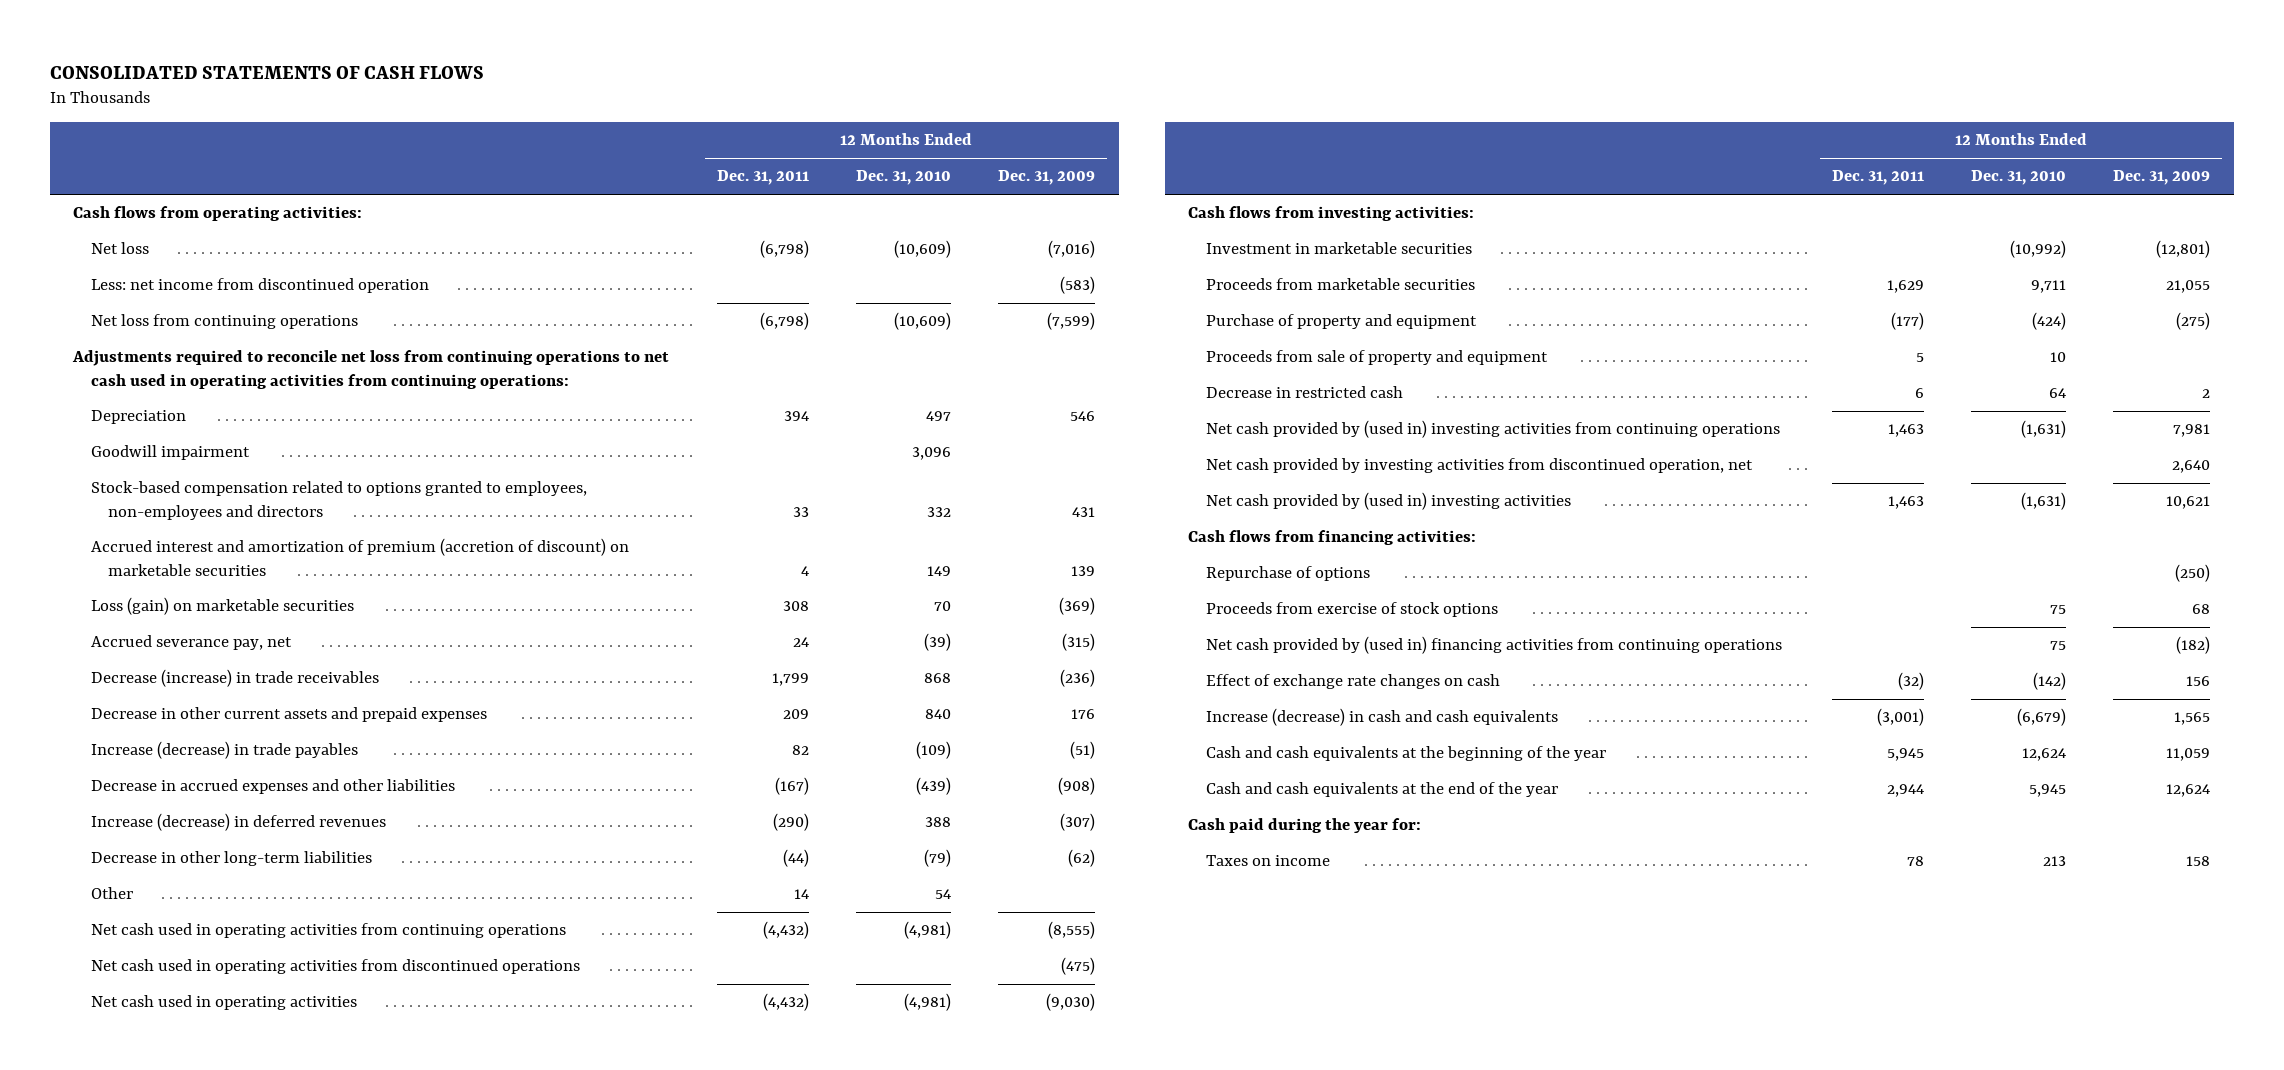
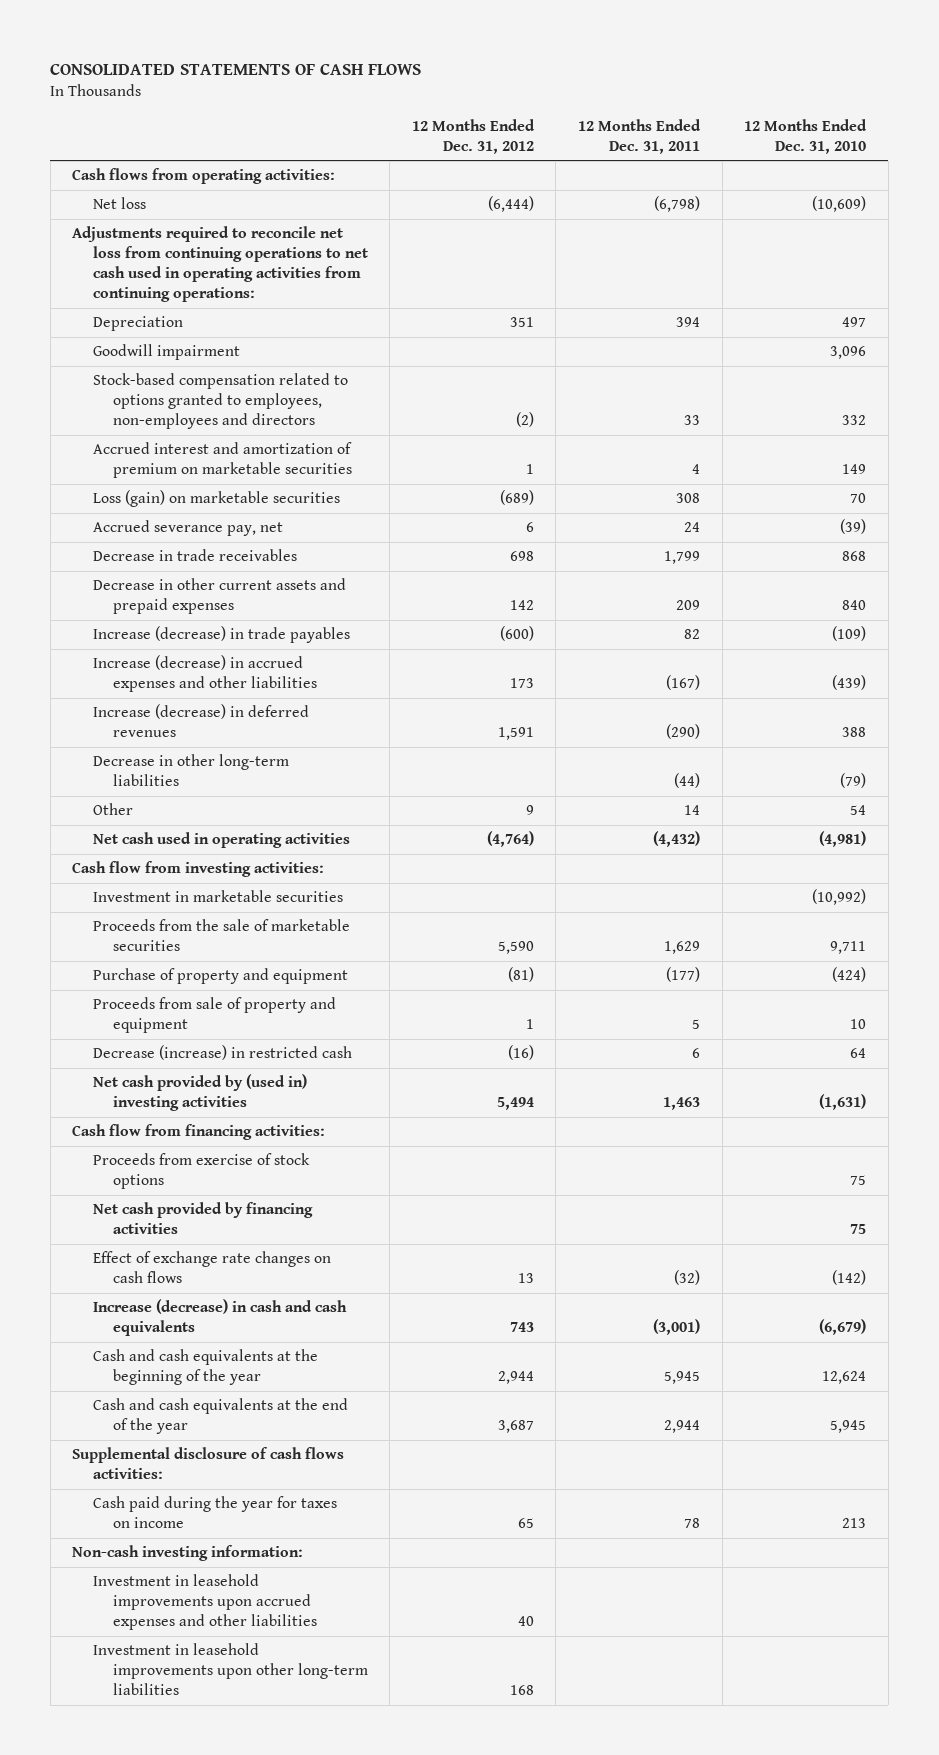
[998,170,1096,186] Dec. 31, 2009 -> none
none -> [411,118,535,154] 12 Months Ended Dec. 31, 2012
[90,278,429,294] Less: net income from discontinued operation -> none
[90,314,358,330] Net loss from continuing operations -> none
[90,538,629,576] Accrued interest and amortization of premium (accretion of discount) on marketable securities -> [92,442,352,479] Accrued interest and amortization of premium on marketable securities
[90,669,379,688] Decrease (increase) in trade receivables -> [92,549,297,562] Decrease in trade receivables
[90,779,455,795] Decrease in accrued expenses and other liabilities -> [92,655,317,693] Increase (decrease) in accrued expenses and other liabilities
[90,923,566,939] Net cash used in operating activities from continuing operations -> none
[90,959,580,975] Net cash used in operating activities from discontinued operations -> none
[1188,206,1475,222] Cash flows from investing activities: -> [72,861,325,878] Cash flow from investing activities:
[1205,278,1475,291] Proceeds from marketable securities -> [92,919,350,952] Proceeds from the sale of marketable securities
[1205,420,1780,439] Net cash provided by (used in) investing activities from continuing operations -> none
[1205,458,1753,474] Net cash provided by investing activities from discontinued operation, net -> none
[1205,386,1403,399] Decrease in restricted cash -> [92,1045,352,1061] Decrease (increase) in restricted cash
[1205,566,1370,582] Repurchase of options -> none
[1188,530,1477,546] Cash flows from financing activities: -> [72,1124,326,1141] Cash flow from financing activities:
[1205,636,1782,655] Net cash provided by (used in) financing activities from continuing operations -> [92,1202,313,1235] Net cash provided by financing activities
[1205,674,1500,690] Effect of exchange rate changes on cash -> [92,1251,331,1284] Effect of exchange rate changes on cash flows
[1188,818,1422,834] Cash paid during the year for: -> none
none -> [72,1447,345,1480] Supplemental disclosure of cash flows activities:
[1205,855,1330,867] Taxes on income -> [92,1496,337,1529] Cash paid during the year for taxes on income
none -> [72,1545,304,1562] Non-cash investing information:
none -> [92,1574,317,1631] Investment in leasehold improvements upon accrued expenses and other liabilities
none -> [92,1643,368,1696] Investment in leasehold improvements upon other long-term liabilities

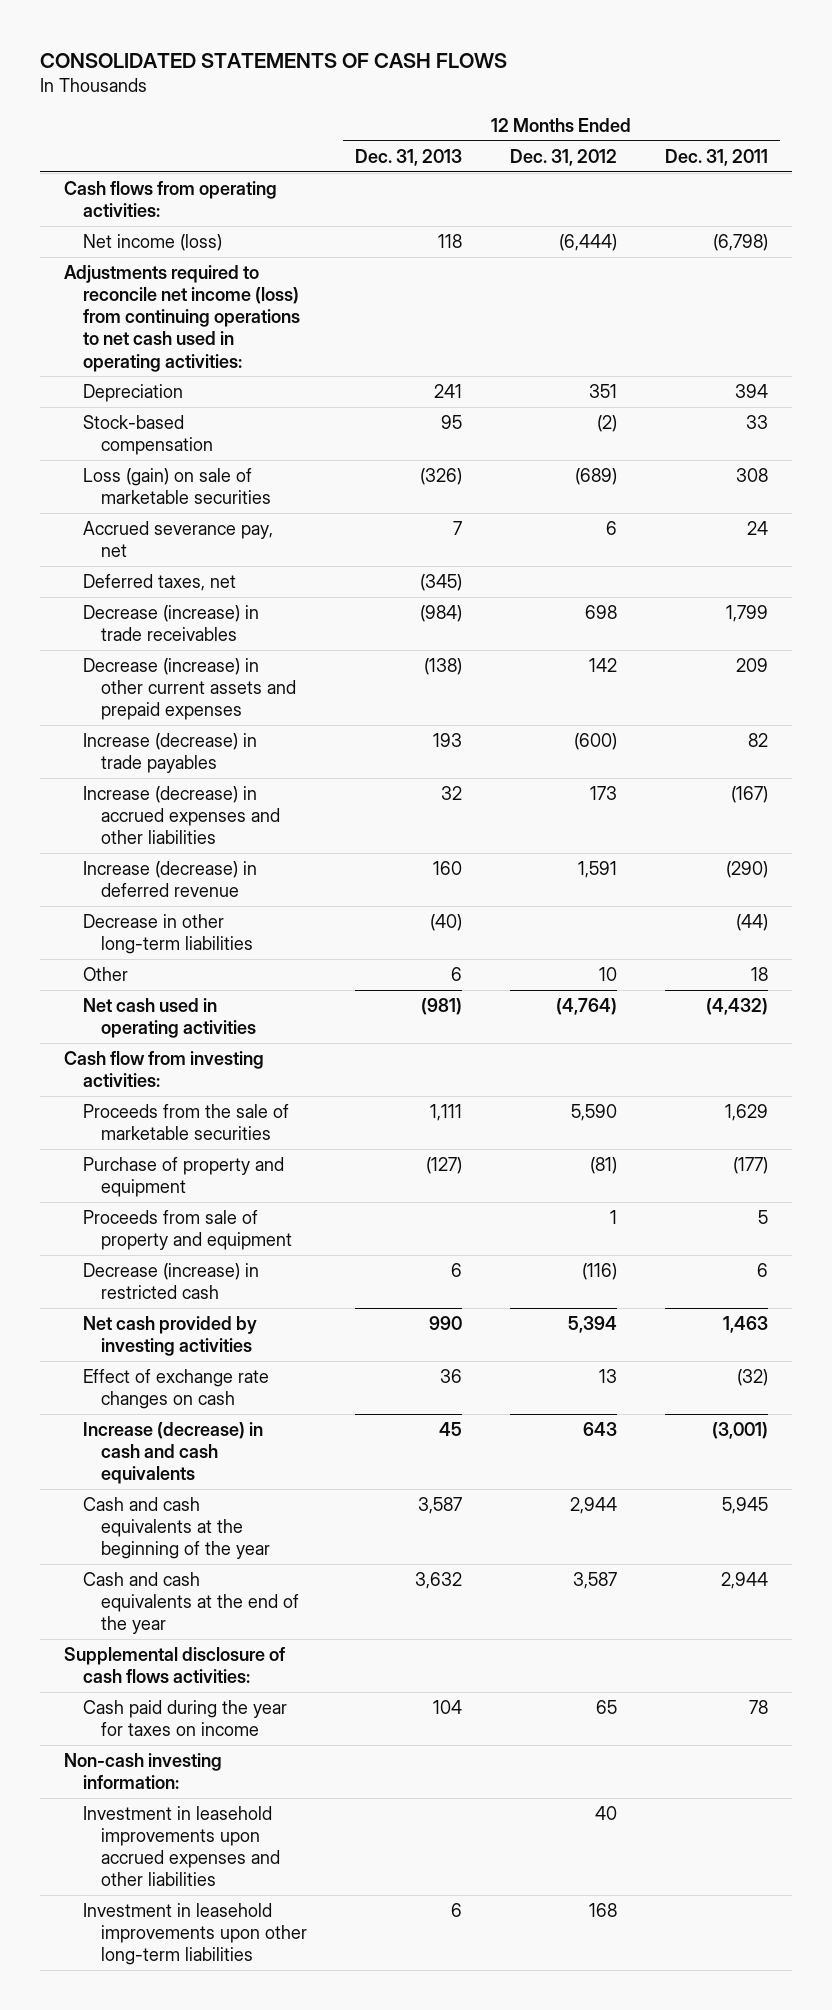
[744,118,868,154] 12 Months Ended Dec. 31, 2010 -> none
none -> [355,148,463,166] Dec. 31, 2013
[92,197,146,210] Net loss -> [82,233,222,251] Net income (loss)
[72,226,368,303] Adjustments required to reconcile net loss from continuing operations to net cash used in operating activities from continuing operations: -> [63,264,300,372] Adjustments required to reconcile net income (loss) from continuing operations to net cash used in operating activities:
[92,344,240,361] Goodwill impairment -> none
[92,442,352,479] Accrued interest and amortization of premium on marketable securities -> none
[92,373,348,430] Stock-based compensation related to options granted to employees, non-employees and directors -> [82,414,214,456] Stock-based compensation
[92,490,340,508] Loss (gain) on marketable securities -> [82,467,272,505] Loss (gain) on sale of marketable securities
none -> [82,573,236,591] Deferred taxes, net
[92,549,297,562] Decrease in trade receivables -> [82,604,259,642] Decrease (increase) in trade receivables
[92,578,346,615] Decrease in other current assets and prepaid expenses -> [82,657,297,721] Decrease (increase) in other current assets and prepaid expenses
[92,704,309,738] Increase (decrease) in deferred revenues -> [82,860,257,898] Increase (decrease) in deferred revenue
[525,805,534,816] 9 -> [598,966,617,981] 10
[683,805,700,816] 14 -> [750,966,768,981] 18
[92,890,343,903] Investment in marketable securities -> none
[72,1124,326,1141] Cash flow from financing activities: -> none
[92,1153,310,1190] Proceeds from exercise of stock options -> none
[92,1202,313,1235] Net cash provided by financing activities -> none
[507,1045,534,1061] (16) -> [581,1262,617,1280] (116)
[92,1074,307,1112] Net cash provided by (used in) investing activities -> [82,1315,257,1357] Net cash provided by investing activities
[496,1097,534,1111] 5,494 -> [567,1315,617,1333] 5,394
[92,1251,331,1284] Effect of exchange rate changes on cash flows -> [82,1368,269,1410] Effect of exchange rate changes on cash
[509,1322,534,1333] 743 -> [582,1421,617,1436] 643
[497,1420,534,1434] 3,687 -> [572,1571,617,1589] 3,587

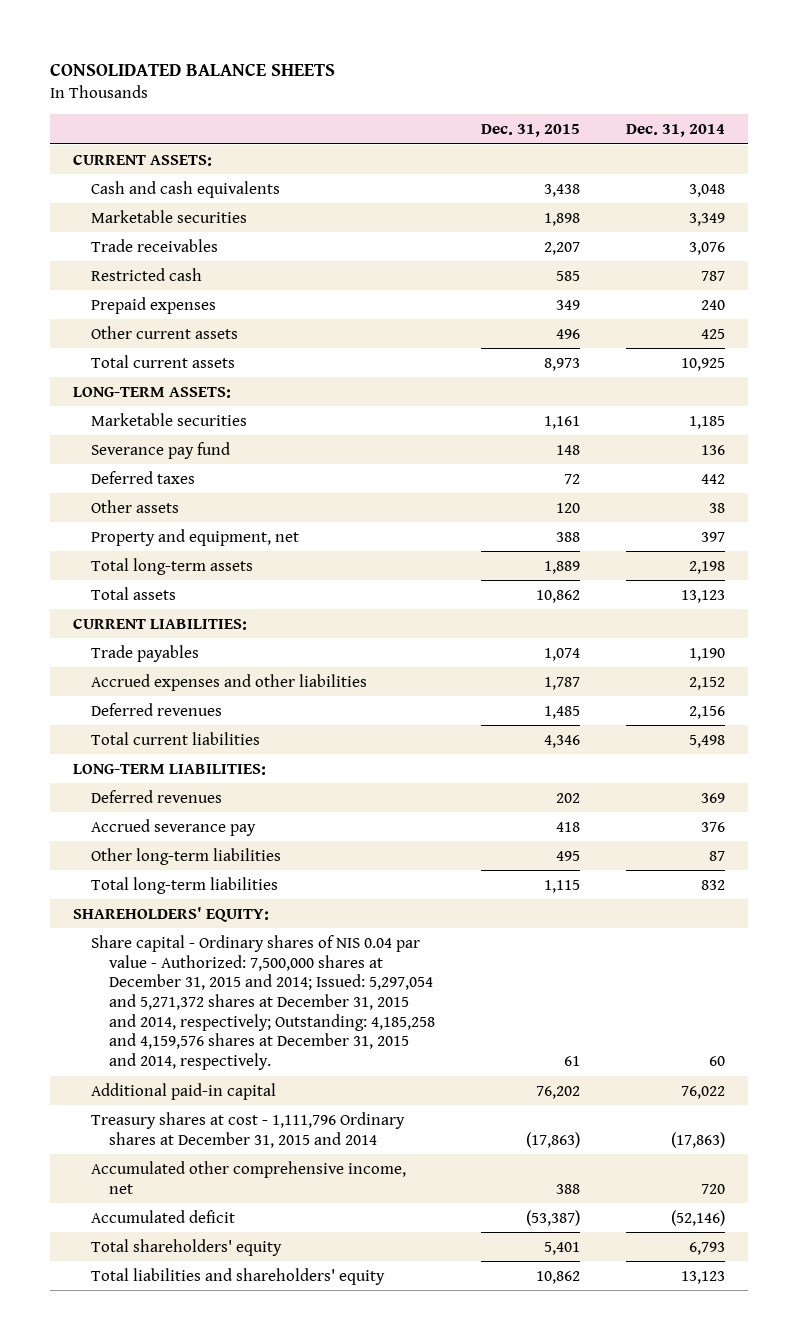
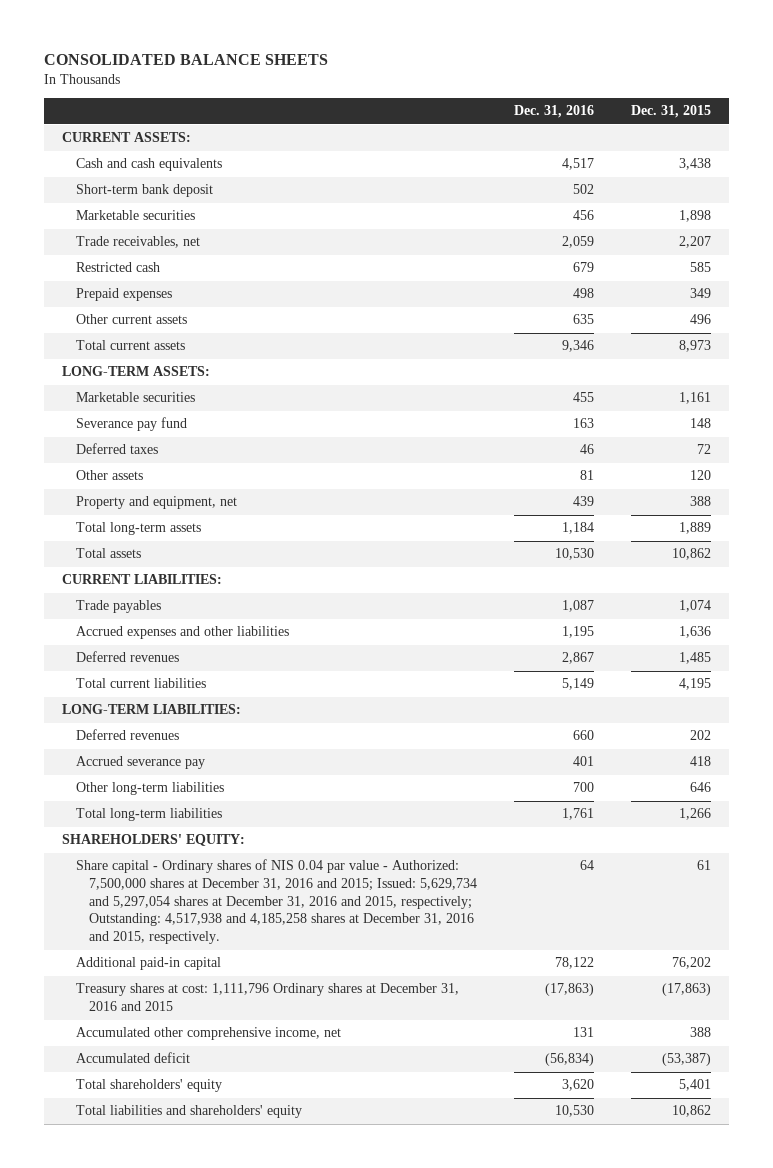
[625,124,725,138] Dec. 31, 2014 -> none
none -> [513,105,594,119] Dec. 31, 2016
none -> [75,184,213,198] Short-term bank deposit
[90,238,218,252] Trade receivables -> [75,236,200,249] Trade receivables, net
[543,676,580,690] 1,787 -> [678,626,711,639] 1,636
[543,734,580,748] 4,346 -> [678,678,711,691] 4,195
[555,850,580,861] 495 -> [689,782,711,793] 646
[543,879,580,893] 1,115 -> [678,808,711,821] 1,266
[90,934,435,1071] Share capital - Ordinary shares of NIS 0.04 par value - Authorized: 7,500,000 shares at December 31, 2015 and 2014; Issued: 5,297,054 and 5,271,372 shares at December 31, 2015 and 2014, respectively; Outstanding: 4,185,258 and 4,159,576 shares at December 31, 2015 and 2014, respectively. -> [75,859,477,945] Share capital - Ordinary shares of NIS 0.04 par value - Authorized: 7,500,000 shares at December 31, 2016 and 2015; Issued: 5,629,734 and 5,297,054 shares at December 31, 2016 and 2015, respectively; Outstanding: 4,517,938 and 4,185,258 shares at December 31, 2016 and 2015, respectively.
[90,1111,405,1148] Treasury shares at cost - 1,111,796 Ordinary shares at December 31, 2015 and 2014 -> [75,983,459,1012] Treasury shares at cost: 1,111,796 Ordinary shares at December 31, 2016 and 2015

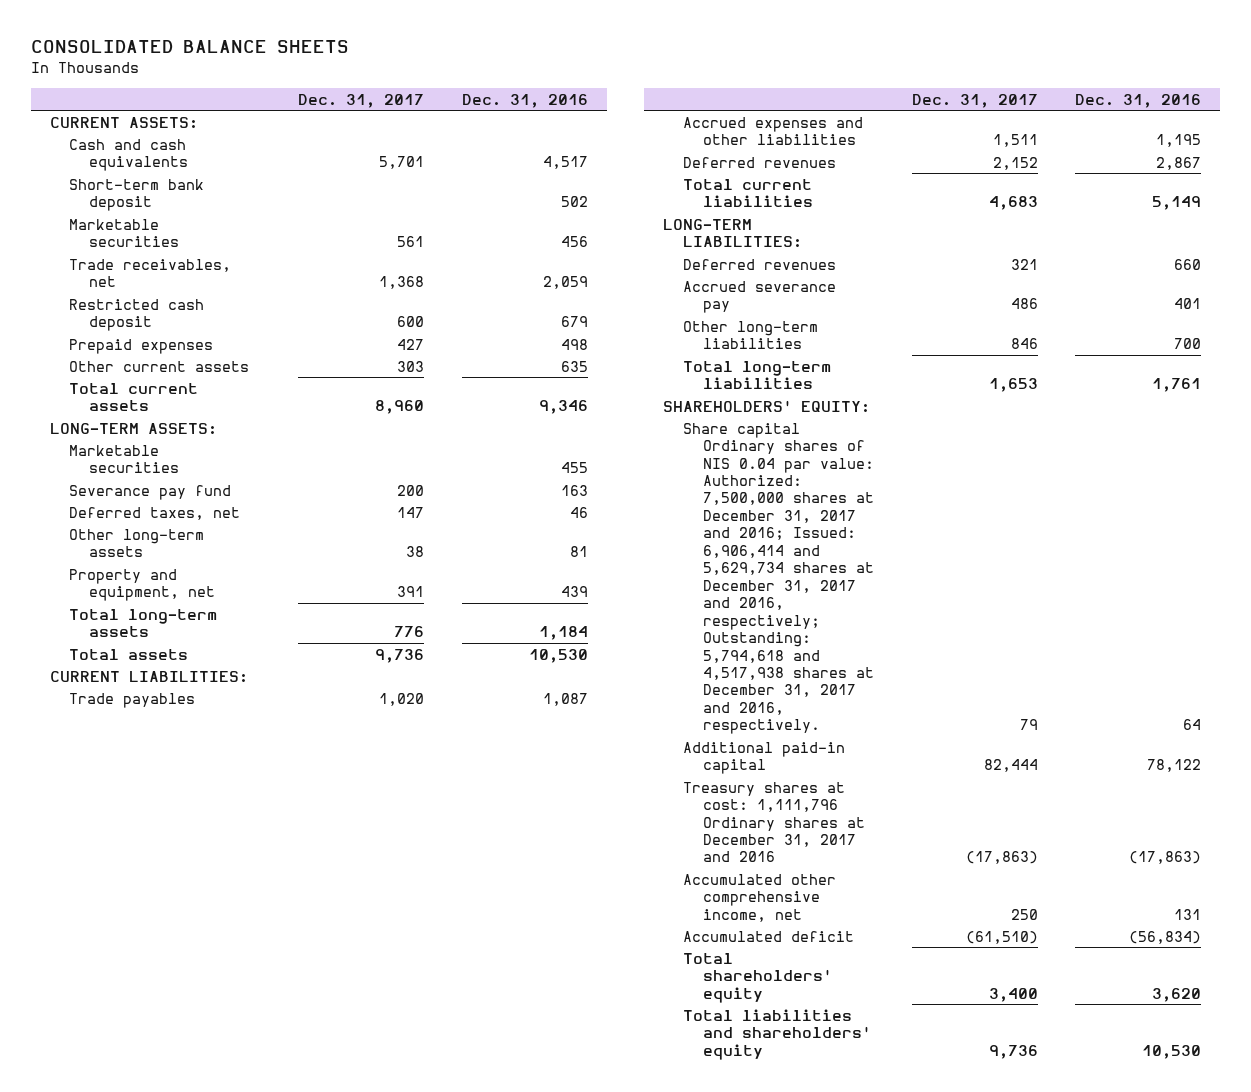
[630,105,711,119] Dec. 31, 2015 -> none
none -> [298,93,425,108] Dec. 31, 2017
[75,262,160,273] Restricted cash -> [69,298,205,332] Restricted cash deposit
[75,443,158,455] Deferred taxes -> [69,506,241,520] Deferred taxes, net
[75,470,143,481] Other assets -> [69,528,205,558] Other long-term assets
[75,859,477,945] Share capital - Ordinary shares of NIS 0.04 par value - Authorized: 7,500,000 shares at December 31, 2016 and 2015; Issued: 5,629,734 and 5,297,054 shares at December 31, 2016 and 2015, respectively; Outstanding: 4,517,938 and 4,185,258 shares at December 31, 2016 and 2015, respectively. -> [682,422,874,735] Share capital Ordinary shares of NIS 0.04 par value: Authorized: 7,500,000 shares at December 31, 2017 and 2016; Issued: 6,906,414 and 5,629,734 shares at December 31, 2017 and 2016, respectively; Outstanding: 5,794,618 and 4,517,938 shares at December 31, 2017 and 2016, respectively.
[75,983,459,1012] Treasury shares at cost: 1,111,796 Ordinary shares at December 31, 2016 and 2015 -> [682,781,865,863] Treasury shares at cost: 1,111,796 Ordinary shares at December 31, 2017 and 2016

